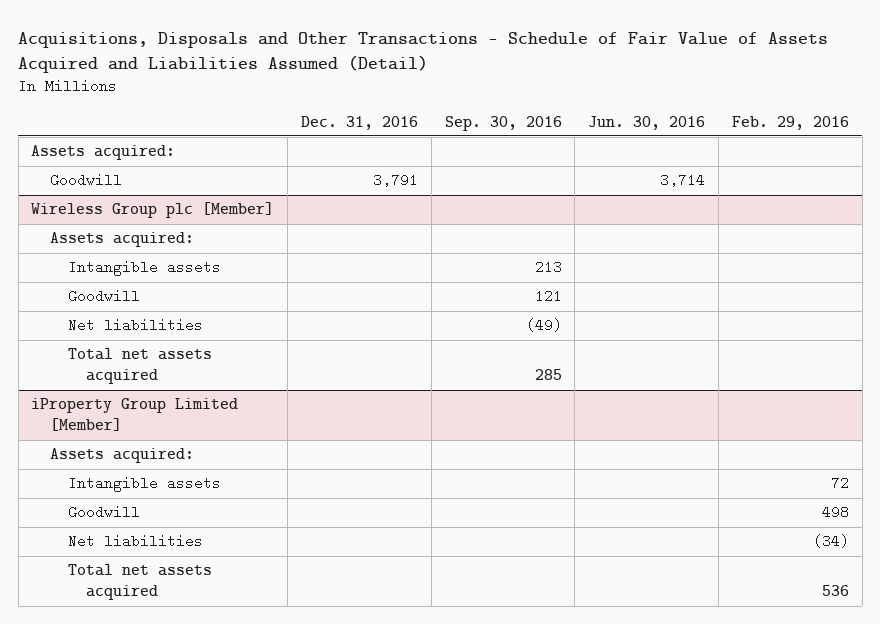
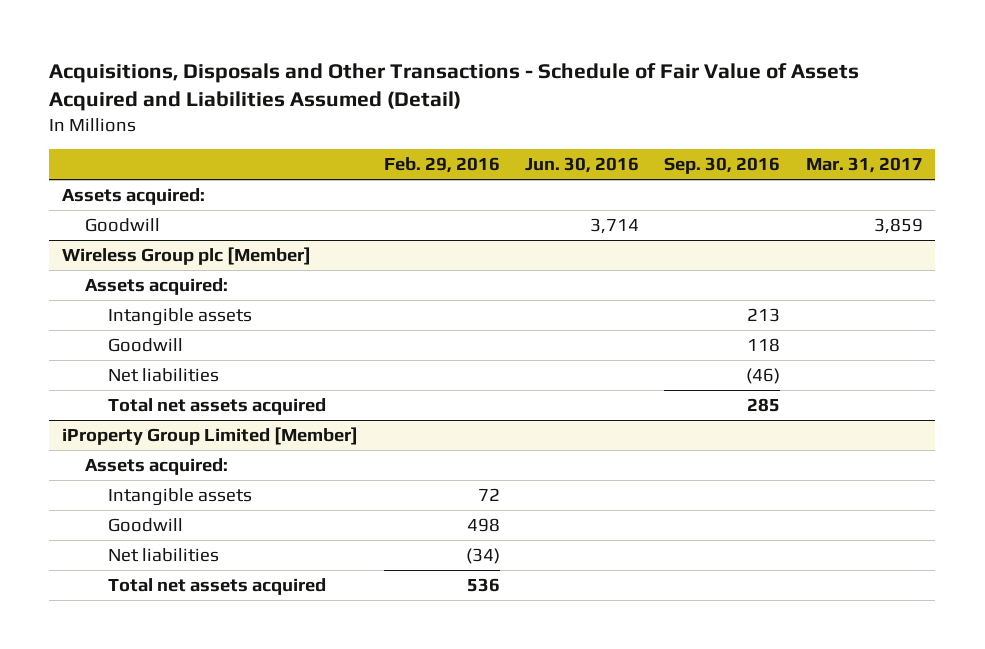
[301,115,419,130] Dec. 31, 2016 -> none
none -> [805,157,923,174] Mar. 31, 2017
[534,289,562,304] 121 -> [747,337,781,352] 118
[525,318,562,333] (49) -> [746,367,781,384] (46)

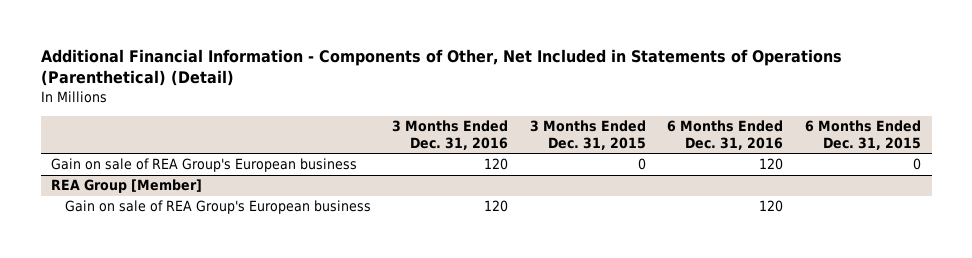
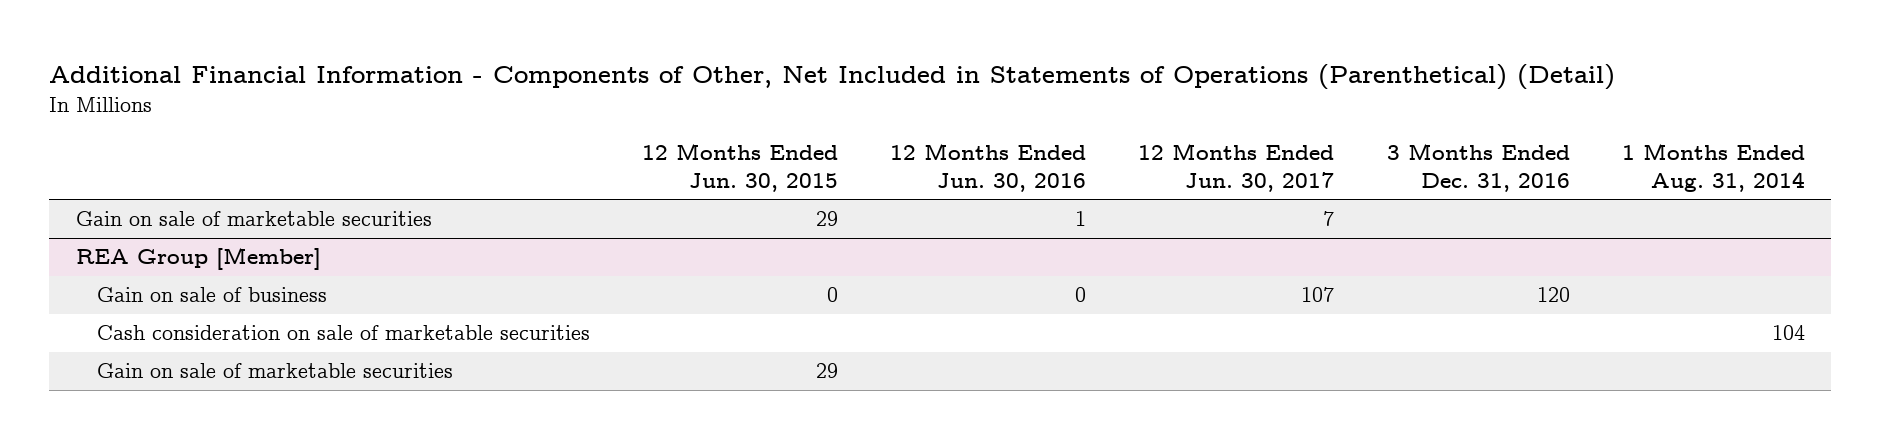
[529,120,646,150] 3 Months Ended Dec. 31, 2015 -> none
[667,120,784,150] 6 Months Ended Dec. 31, 2016 -> none
[804,120,921,150] 6 Months Ended Dec. 31, 2015 -> none
none -> [642,142,839,192] 12 Months Ended Jun. 30, 2015
none -> [890,142,1087,192] 12 Months Ended Jun. 30, 2016
none -> [1138,142,1335,192] 12 Months Ended Jun. 30, 2017
none -> [1621,142,1805,192] 1 Months Ended Aug. 31, 2014
[51,158,358,173] Gain on sale of REA Group's European business -> none
none -> [75,211,432,227] Gain on sale of marketable securities
[64,200,371,215] Gain on sale of REA Group's European business -> [97,287,328,303] Gain on sale of business
none -> [97,325,591,341] Cash consideration on sale of marketable securities
none -> [97,363,454,379] Gain on sale of marketable securities

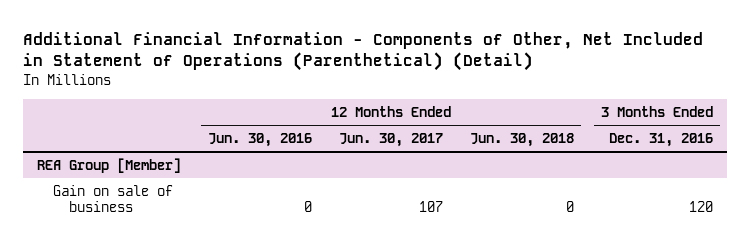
[49,63,1616,90] Additional Financial Information - Components of Other, Net Included in Statements of Operations (Parenthetical) (Detail) -> [23,31,704,72] Additional Financial Information - Components of Other, Net Included in Statement of Operations (Parenthetical) (Detail)
[642,142,839,192] 12 Months Ended Jun. 30, 2015 -> none
[1621,142,1805,192] 1 Months Ended Aug. 31, 2014 -> none
none -> [469,132,574,147] Jun. 30, 2018
[75,211,432,227] Gain on sale of marketable securities -> none
[97,325,591,341] Cash consideration on sale of marketable securities -> none
[97,363,454,379] Gain on sale of marketable securities -> none

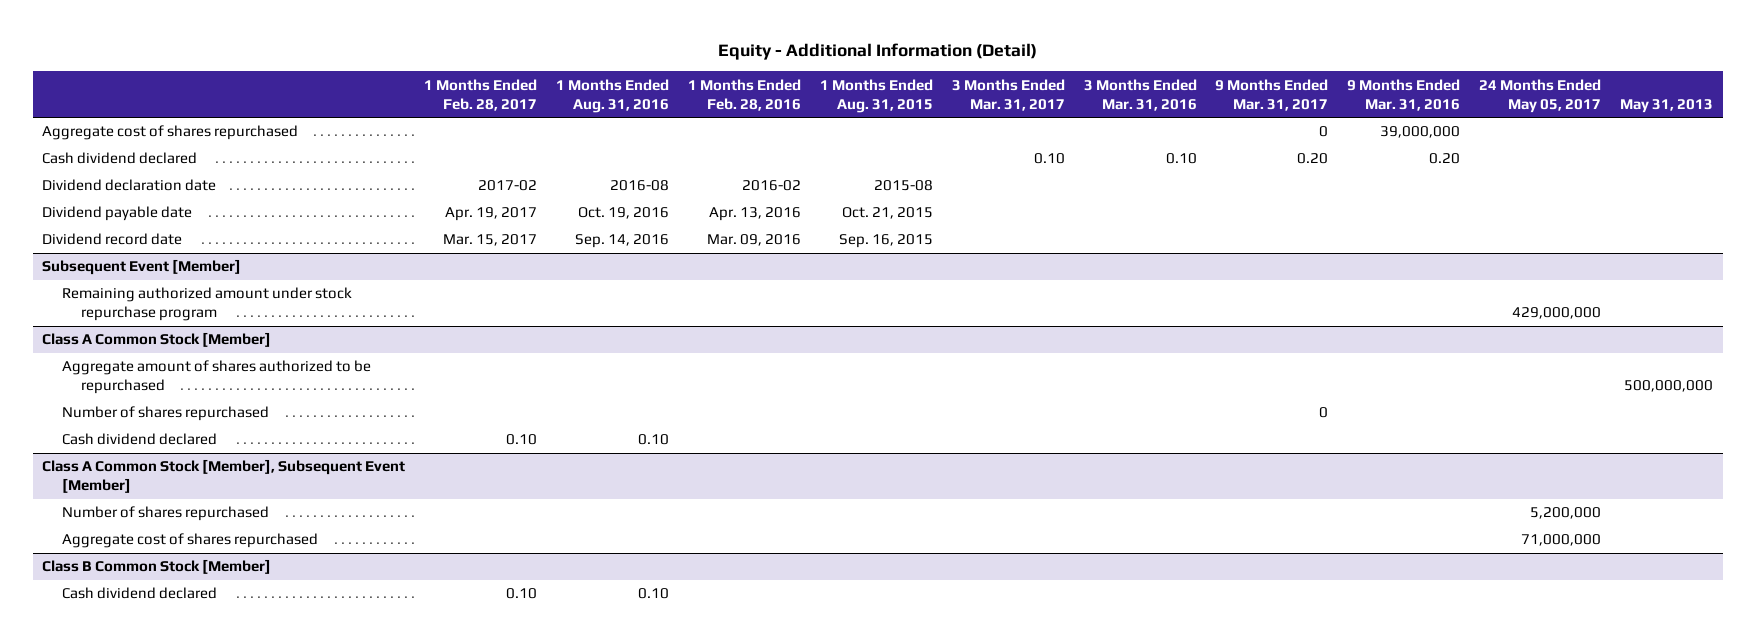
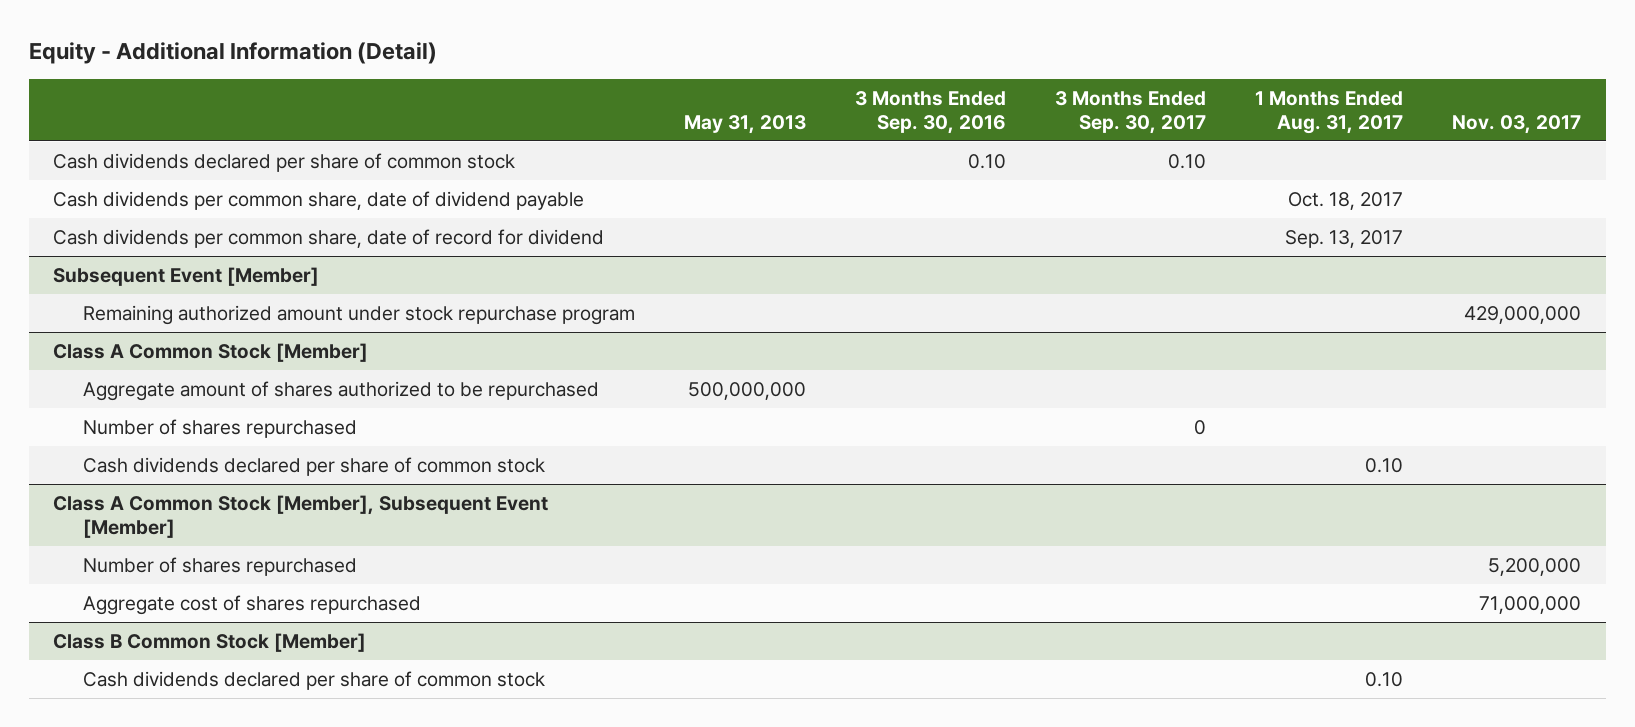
[423,78,537,111] 1 Months Ended Feb. 28, 2017 -> none
[555,78,669,113] 1 Months Ended Aug. 31, 2016 -> none
[687,78,801,111] 1 Months Ended Feb. 28, 2016 -> none
[819,78,933,113] 1 Months Ended Aug. 31, 2015 -> none
[951,78,1065,111] 3 Months Ended Mar. 31, 2017 -> none
[1083,78,1197,111] 3 Months Ended Mar. 31, 2016 -> none
[1215,78,1329,111] 9 Months Ended Mar. 31, 2017 -> none
[1347,78,1461,111] 9 Months Ended Mar. 31, 2016 -> none
[1479,78,1602,113] 24 Months Ended May 05, 2017 -> none
none -> [855,91,1007,134] 3 Months Ended Sep. 30, 2016
none -> [1055,91,1207,134] 3 Months Ended Sep. 30, 2017
none -> [1255,91,1404,134] 1 Months Ended Aug. 31, 2017
none -> [1452,114,1582,134] Nov. 03, 2017
[42,125,299,141] Aggregate cost of shares repurchased -> none
[42,179,217,192] Dividend declaration date -> none
[42,152,198,165] Cash dividend declared -> [53,152,516,172] Cash dividends declared per share of common stock
[42,206,193,222] Dividend payable date -> [53,190,585,210] Cash dividends per common share, date of dividend payable
[42,233,183,246] Dividend record date -> [53,228,605,248] Cash dividends per common share, date of record for dividend
[61,433,217,446] Cash dividend declared -> [83,456,546,476] Cash dividends declared per share of common stock
[61,587,217,600] Cash dividend declared -> [83,670,546,690] Cash dividends declared per share of common stock

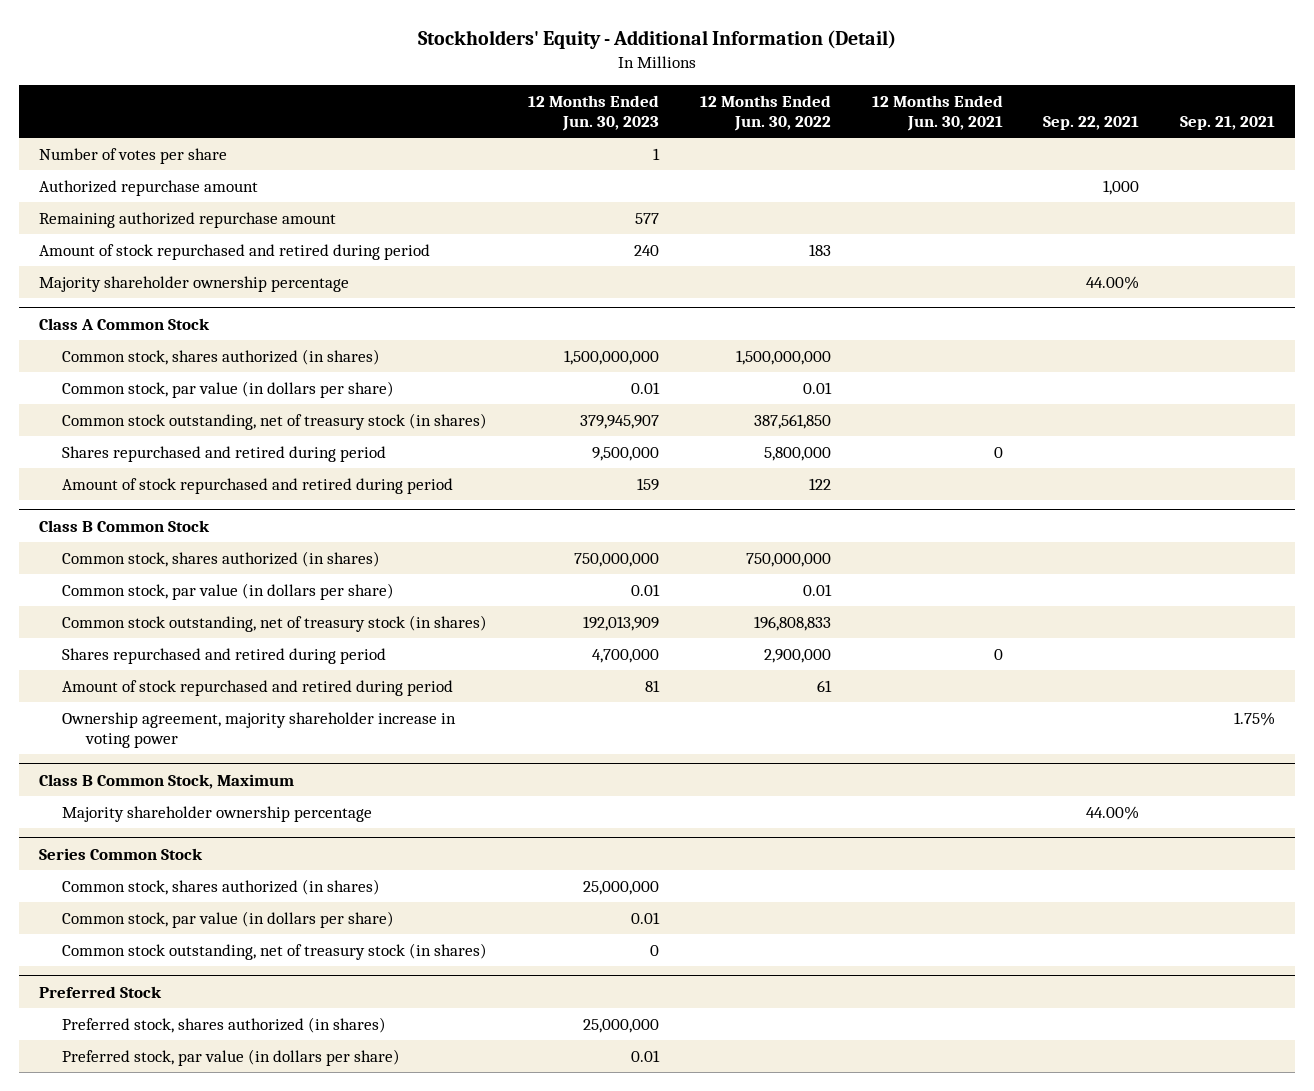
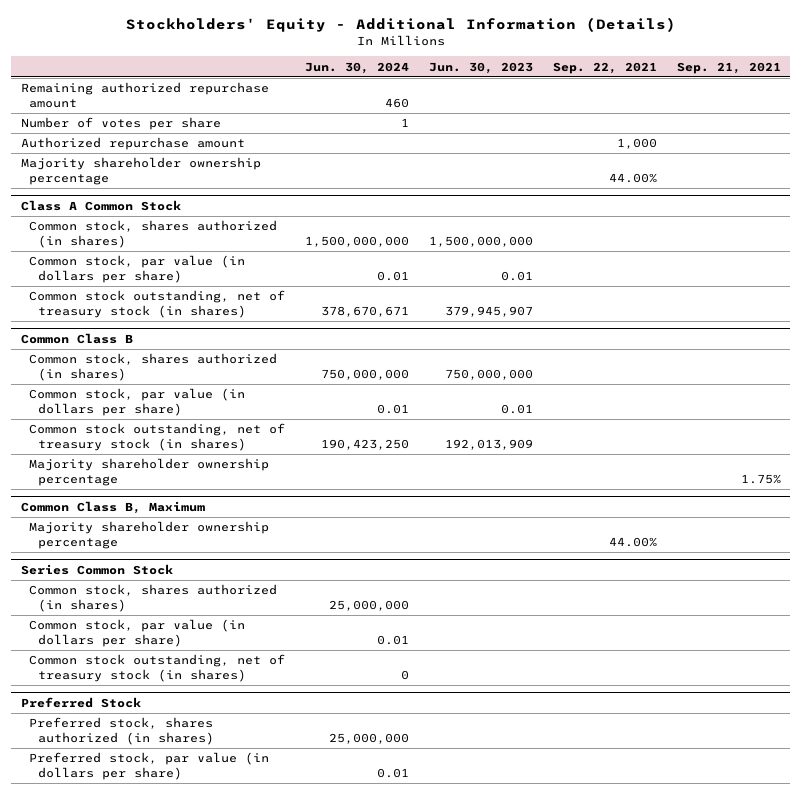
[417,29,896,49] Stockholders' Equity - Additional Information (Detail) -> [125,17,676,33] Stockholders' Equity - Additional Information (Details)
[528,94,660,131] 12 Months Ended Jun. 30, 2023 -> none
[699,94,831,131] 12 Months Ended Jun. 30, 2022 -> none
[871,94,1003,131] 12 Months Ended Jun. 30, 2021 -> none
none -> [305,61,410,74] Jun. 30, 2024
none -> [428,61,533,74] Jun. 30, 2023
[38,211,336,228] Remaining authorized repurchase amount -> [20,82,269,109] Remaining authorized repurchase amount
[38,243,430,260] Amount of stock repurchased and retired during period -> none
[62,445,387,462] Shares repurchased and retired during period -> none
[62,477,454,494] Amount of stock repurchased and retired during period -> none
[38,519,210,532] Class B Common Stock -> [20,332,133,344] Common Class B
[62,647,387,664] Shares repurchased and retired during period -> none
[62,679,454,696] Amount of stock repurchased and retired during period -> none
[62,711,457,748] Ownership agreement, majority shareholder increase in voting power -> [29,458,270,487] Majority shareholder ownership percentage
[38,773,294,789] Class B Common Stock, Maximum -> [20,500,205,514] Common Class B, Maximum

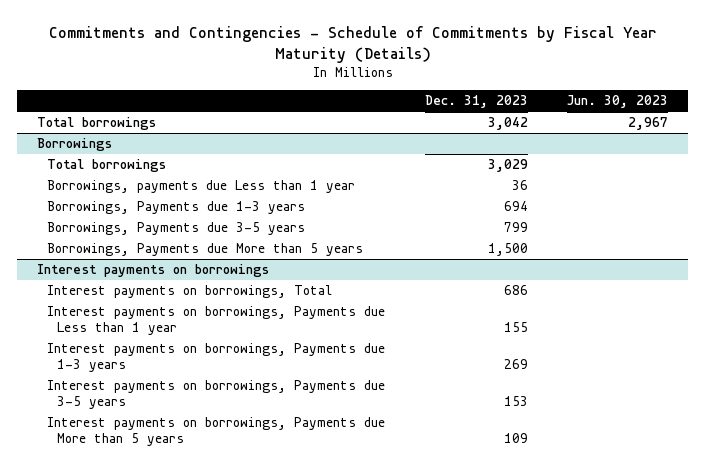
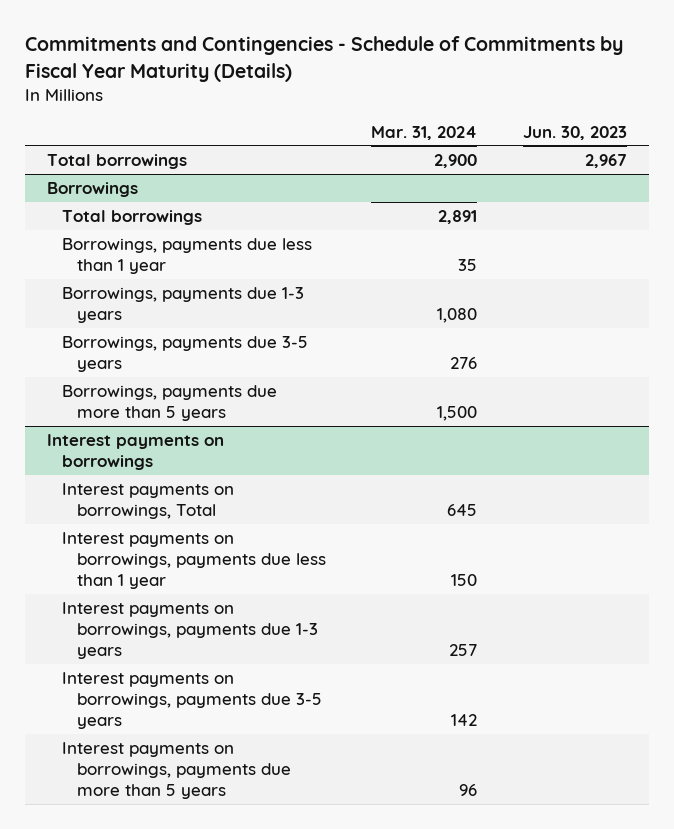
[424,95,528,109] Dec. 31, 2023 -> none
none -> [371,125,478,140] Mar. 31, 2024
[47,180,356,194] Borrowings, payments due Less than 1 year -> [61,237,312,275] Borrowings, payments due less than 1 year
[47,201,306,215] Borrowings, Payments due 1-3 years -> [61,286,304,324] Borrowings, payments due 1-3 years
[47,222,306,236] Borrowings, Payments due 3-5 years -> [61,335,308,373] Borrowings, payments due 3-5 years
[47,243,364,257] Borrowings, Payments due More than 5 years -> [61,384,277,422] Borrowings, payments due more than 5 years
[47,306,386,335] Interest payments on borrowings, Payments due Less than 1 year -> [61,531,326,590] Interest payments on borrowings, payments due less than 1 year
[47,343,386,372] Interest payments on borrowings, Payments due 1-3 years -> [61,601,318,660] Interest payments on borrowings, payments due 1-3 years
[47,380,386,409] Interest payments on borrowings, Payments due 3-5 years -> [61,671,322,730] Interest payments on borrowings, payments due 3-5 years
[47,417,386,446] Interest payments on borrowings, Payments due More than 5 years -> [61,741,291,800] Interest payments on borrowings, payments due more than 5 years

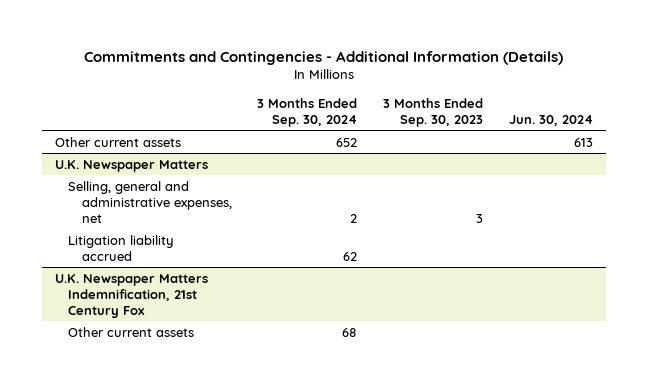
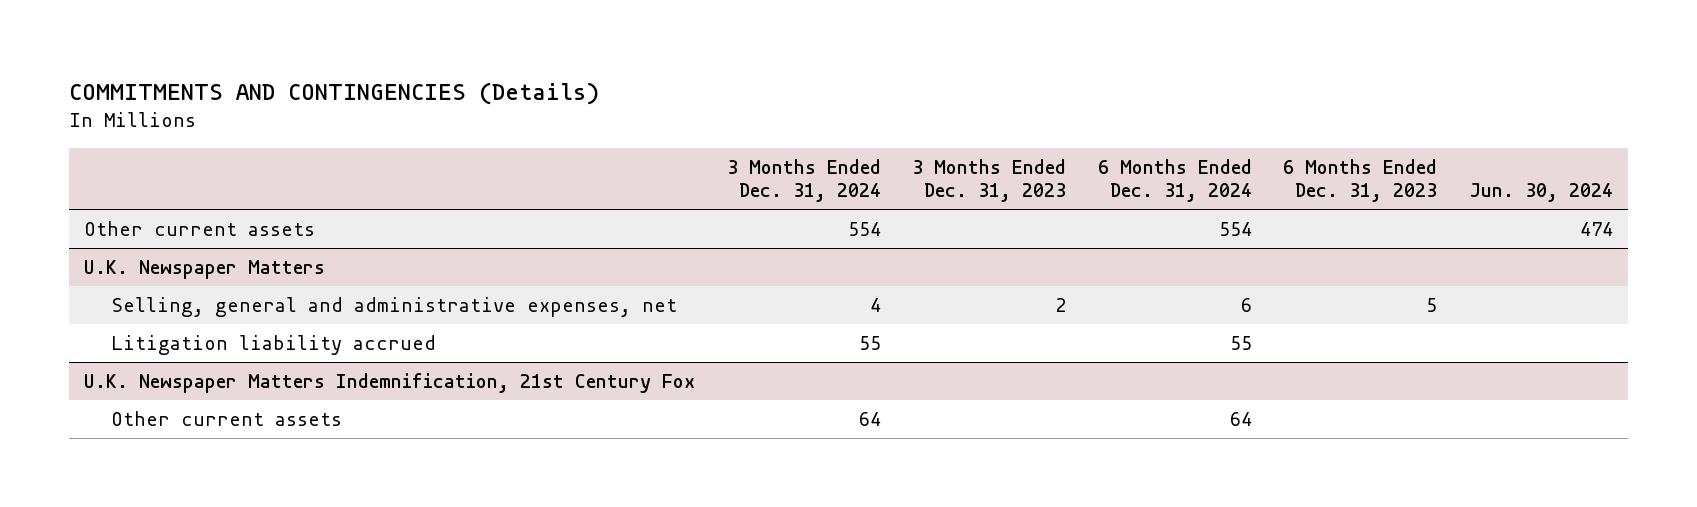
[83,51,563,66] Commitments and Contingencies - Additional Information (Details) -> [68,82,599,106] COMMITMENTS AND CONTINGENCIES (Details)
[257,97,358,128] 3 Months Ended Sep. 30, 2024 -> none
[383,97,484,128] 3 Months Ended Sep. 30, 2023 -> none
none -> [726,158,881,203] 3 Months Ended Dec. 31, 2024
none -> [912,158,1067,203] 3 Months Ended Dec. 31, 2023
none -> [1097,158,1252,203] 6 Months Ended Dec. 31, 2024
none -> [1283,158,1438,203] 6 Months Ended Dec. 31, 2023
[573,137,593,147] 613 -> [1579,221,1613,236] 474

